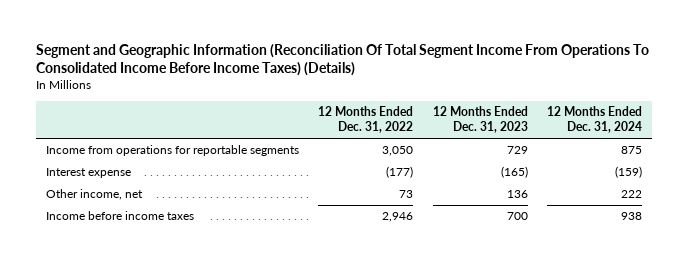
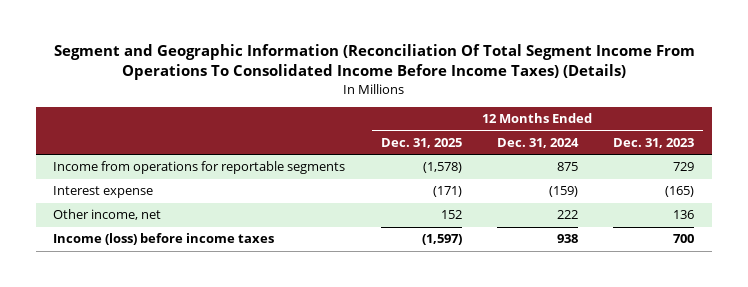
[318,106,414,134] 12 Months Ended Dec. 31, 2022 -> none
none -> [380,138,462,149] Dec. 31, 2025
[45,211,194,221] Income before income taxes -> [53,233,275,246] Income (loss) before income taxes

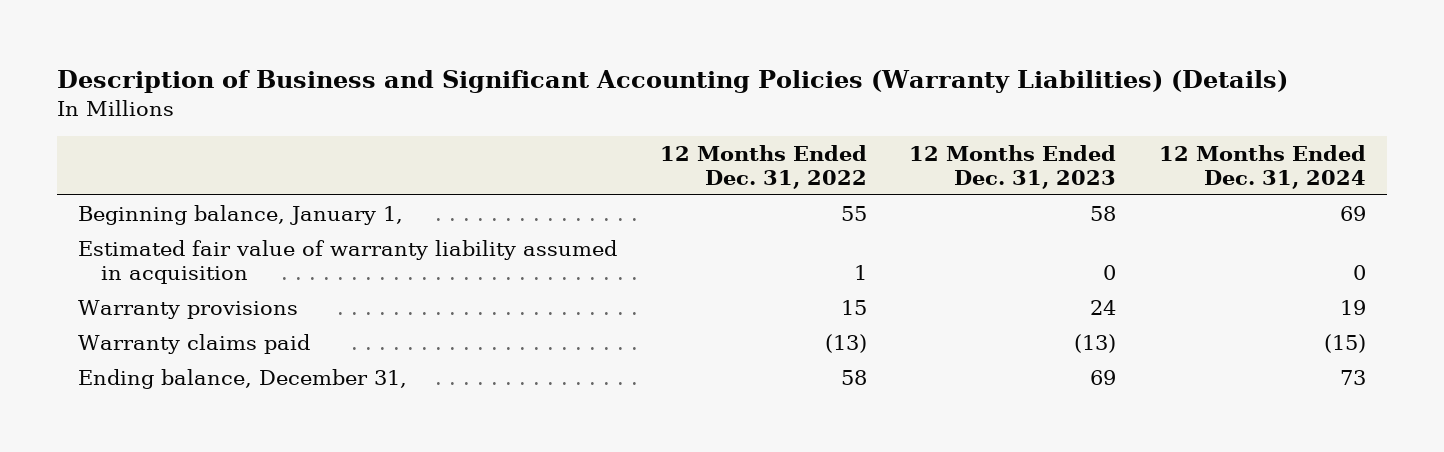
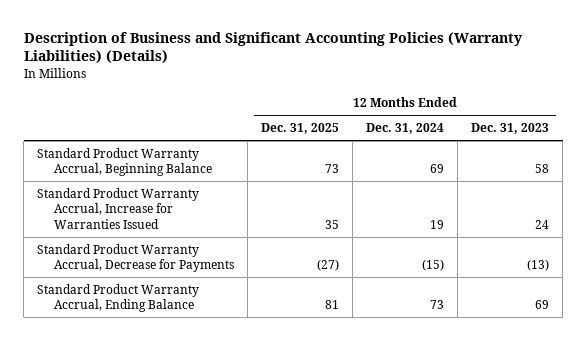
[659,145,867,189] 12 Months Ended Dec. 31, 2022 -> none
none -> [260,122,339,134] Dec. 31, 2025
[78,240,618,284] Estimated fair value of warranty liability assumed in acquisition -> none
[78,205,404,226] Beginning balance, January 1, -> [37,147,212,177] Standard Product Warranty Accrual, Beginning Balance
[78,300,299,320] Warranty provisions -> [37,187,200,229] Standard Product Warranty Accrual, Increase for Warranties Issued
[78,334,311,355] Warranty claims paid -> [37,243,234,273] Standard Product Warranty Accrual, Decrease for Payments
[78,369,408,390] Ending balance, December 31, -> [37,283,200,313] Standard Product Warranty Accrual, Ending Balance

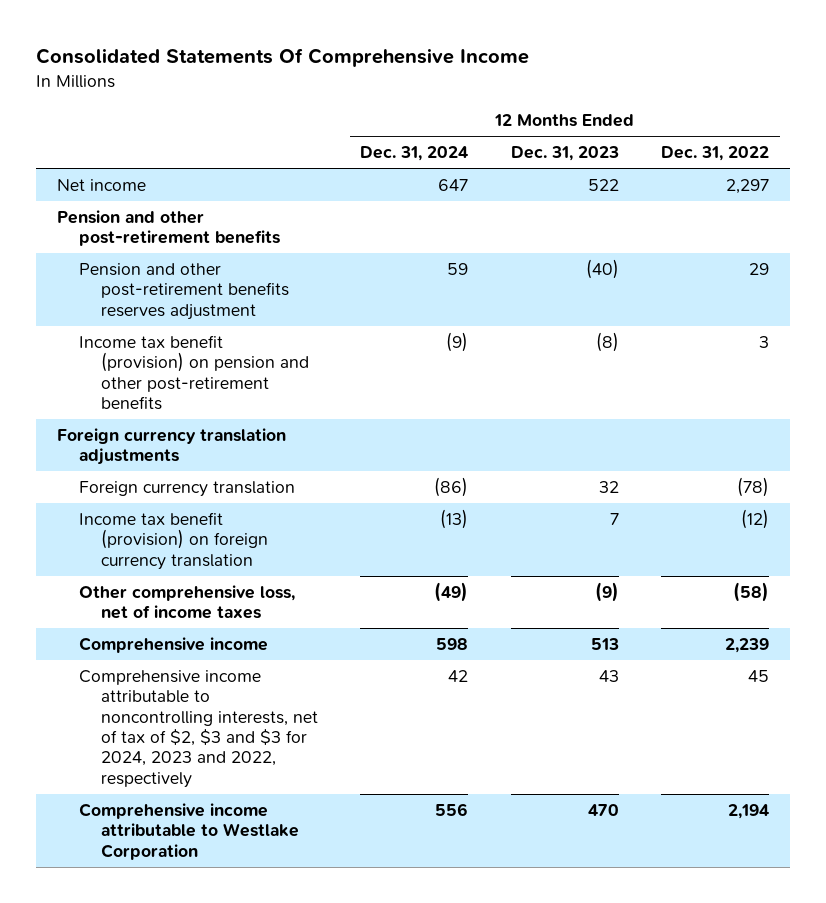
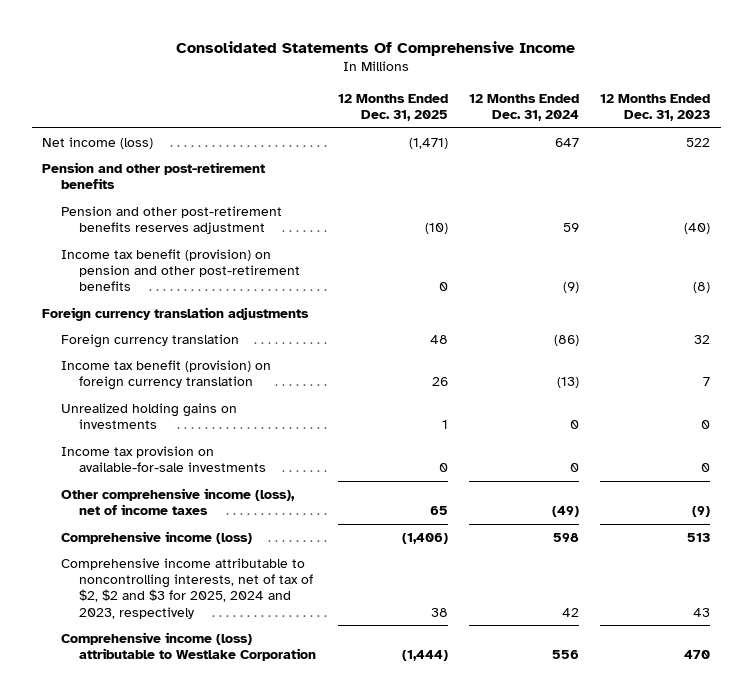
[661,146,770,162] Dec. 31, 2022 -> none
none -> [337,93,448,122] 12 Months Ended Dec. 31, 2025
[57,178,147,191] Net income -> [42,136,154,149] Net income (loss)
none -> [60,402,237,430] Unrealized holding gains on investments
none -> [60,445,267,473] Income tax provision on available-for-sale investments
[79,584,296,620] Other comprehensive loss, net of income taxes -> [60,487,295,516] Other comprehensive income (loss), net of income taxes
[79,636,269,653] Comprehensive income -> [60,530,252,544] Comprehensive income (loss)
[79,669,319,788] Comprehensive income attributable to noncontrolling interests, net of tax of $2, $3 and $3 for 2024, 2023 and 2022, respectively -> [60,557,314,619] Comprehensive income attributable to noncontrolling interests, net of tax of $2, $2 and $3 for 2025, 2024 and 2023, respectively
[79,802,300,860] Comprehensive income attributable to Westlake Corporation -> [60,631,317,662] Comprehensive income (loss) attributable to Westlake Corporation

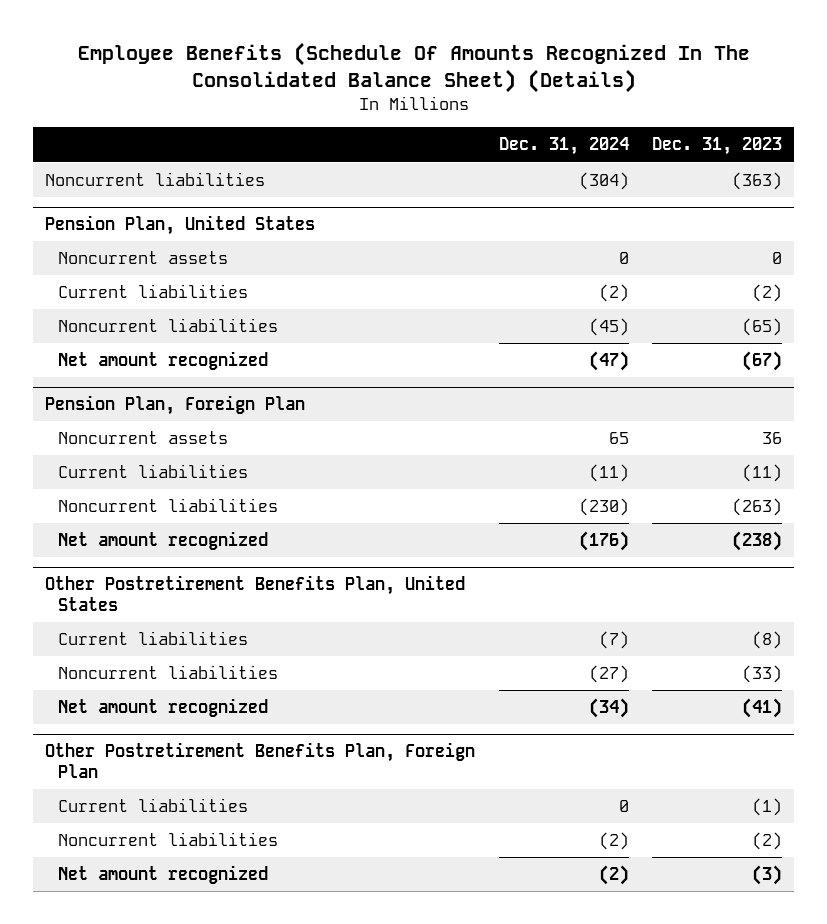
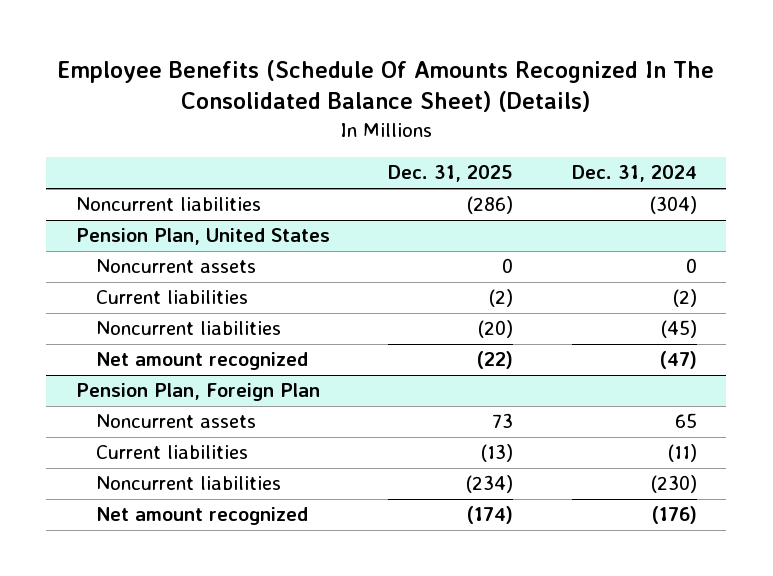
[652,137,783,156] Dec. 31, 2023 -> none
none -> [388,165,514,183] Dec. 31, 2025
[45,575,466,611] Other Postretirement Benefits Plan, United States -> none
[58,631,249,646] Current liabilities -> none
[58,665,279,680] Noncurrent liabilities -> none
[58,698,269,718] Net amount recognized -> none
[45,742,476,778] Other Postretirement Benefits Plan, Foreign Plan -> none
[58,798,249,813] Current liabilities -> none
[58,832,279,847] Noncurrent liabilities -> none
[58,865,269,885] Net amount recognized -> none

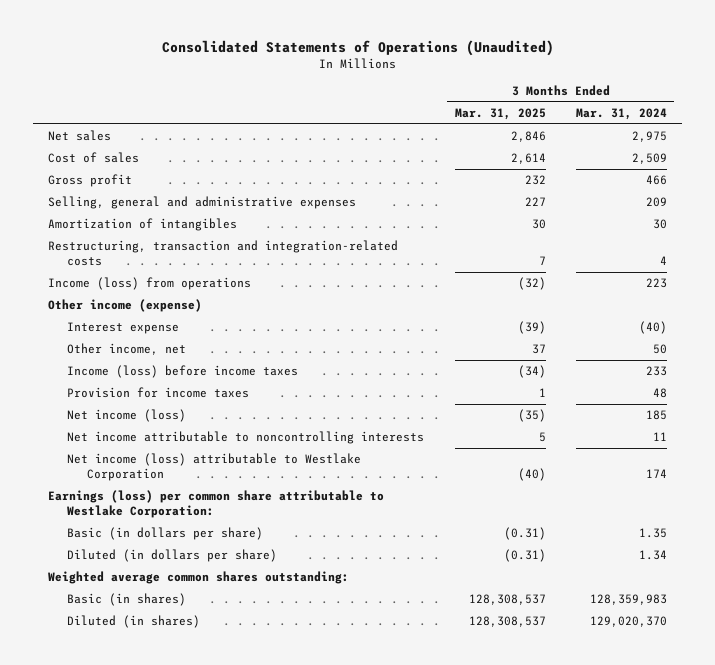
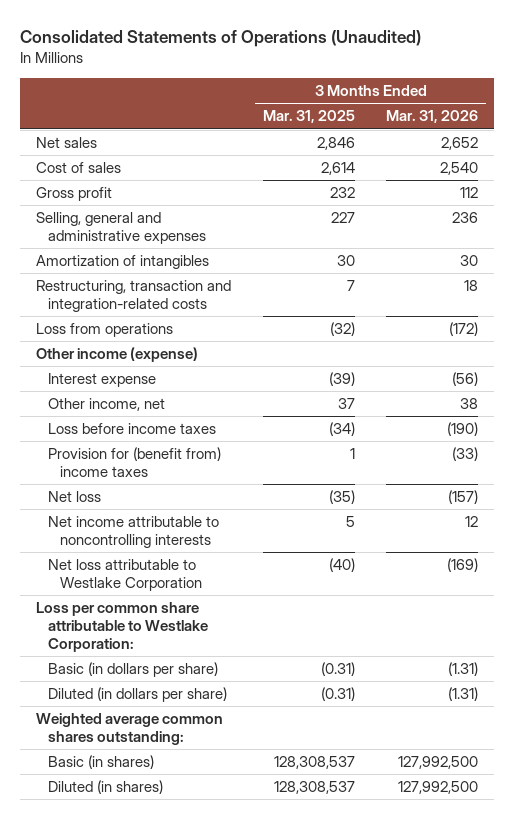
[575,108,667,121] Mar. 31, 2024 -> none
none -> [386,110,479,124] Mar. 31, 2026
[48,277,252,291] Income (loss) from operations -> [36,323,174,338] Loss from operations
[67,365,299,379] Income (loss) before income taxes -> [48,423,217,435] Loss before income taxes
[67,387,250,399] Provision for income taxes -> [48,447,222,478] Provision for (benefit from) income taxes
[67,409,187,423] Net income (loss) -> [48,491,102,503] Net loss
[67,453,362,481] Net income (loss) attributable to Westlake Corporation -> [48,559,203,592] Net loss attributable to Westlake Corporation
[48,490,385,518] Earnings (loss) per common share attributable to Westlake Corporation: -> [36,602,209,653] Loss per common share attributable to Westlake Corporation:

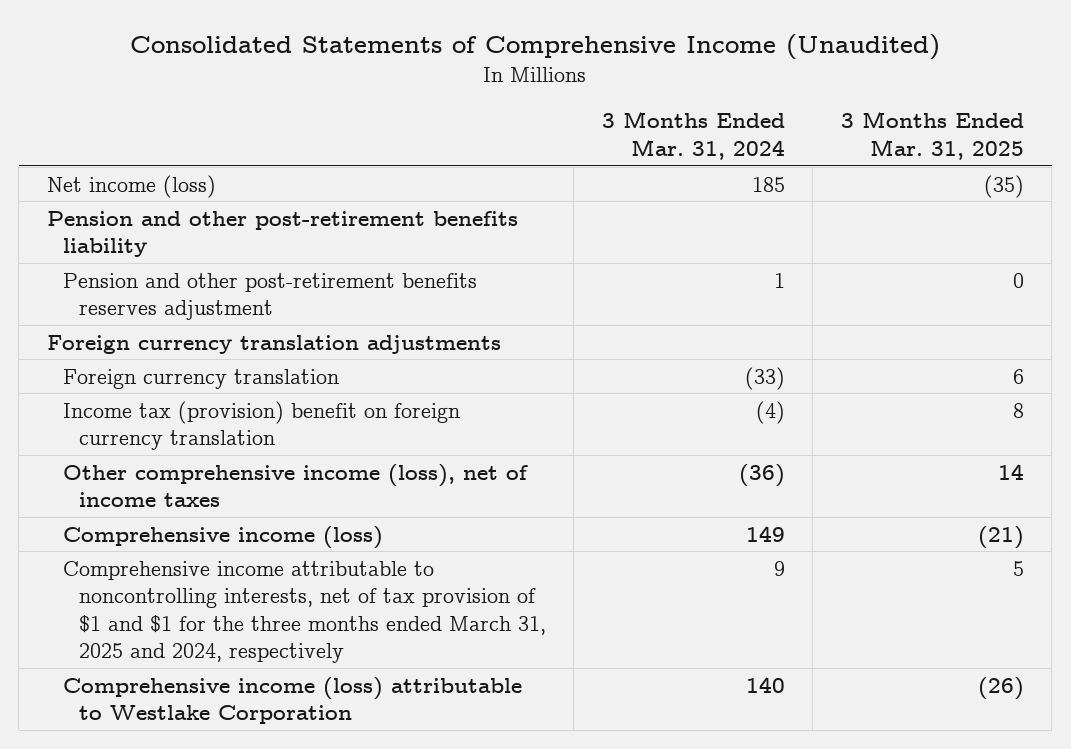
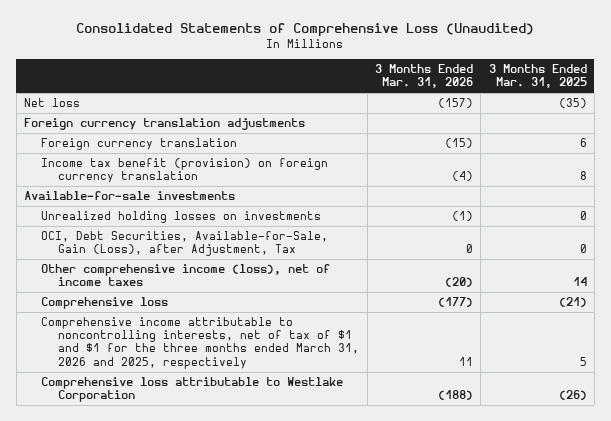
[130,33,941,60] Consolidated Statements of Comprehensive Income (Unaudited) -> [76,23,535,38] Consolidated Statements of Comprehensive Loss (Unaudited)
[601,111,785,160] 3 Months Ended Mar. 31, 2024 -> none
none -> [374,64,473,89] 3 Months Ended Mar. 31, 2026
[47,210,519,258] Pension and other post-retirement benefits liability -> none
[62,272,477,321] Pension and other post-retirement benefits reserves adjustment -> none
[47,174,217,198] Net income (loss) -> [24,98,81,108] Net loss
[62,400,460,451] Income tax (provision) benefit on foreign currency translation -> [41,158,329,184] Income tax benefit (provision) on foreign currency translation
none -> [24,191,236,201] Available-for-sale investments
none -> [41,211,322,224] Unrealized holding losses on investments
none -> [41,231,329,257] OCI, Debt Securities, Available-for-Sale, Gain (Loss), after Adjustment, Tax
[62,525,383,549] Comprehensive income (loss) -> [41,297,169,310] Comprehensive loss
[62,560,546,664] Comprehensive income attributable to noncontrolling interests, net of tax provision of $1 and $1 for the three months ended March 31, 2025 and 2024, respectively -> [41,317,360,369] Comprehensive income attributable to noncontrolling interests, net of tax of $1 and $1 for the three months ended March 31, 2026 and 2025, respectively
[62,676,522,725] Comprehensive income (loss) attributable to Westlake Corporation -> [41,377,344,403] Comprehensive loss attributable to Westlake Corporation

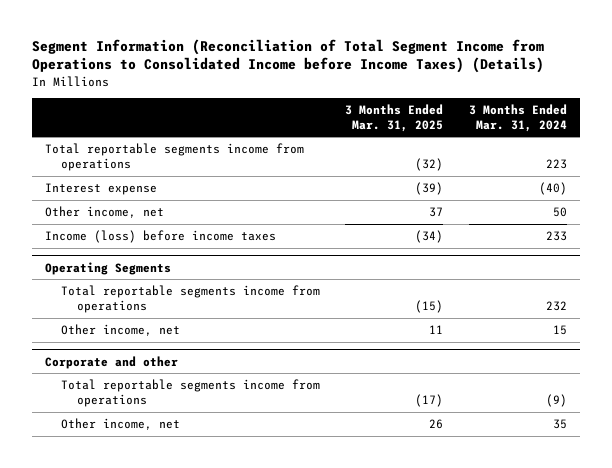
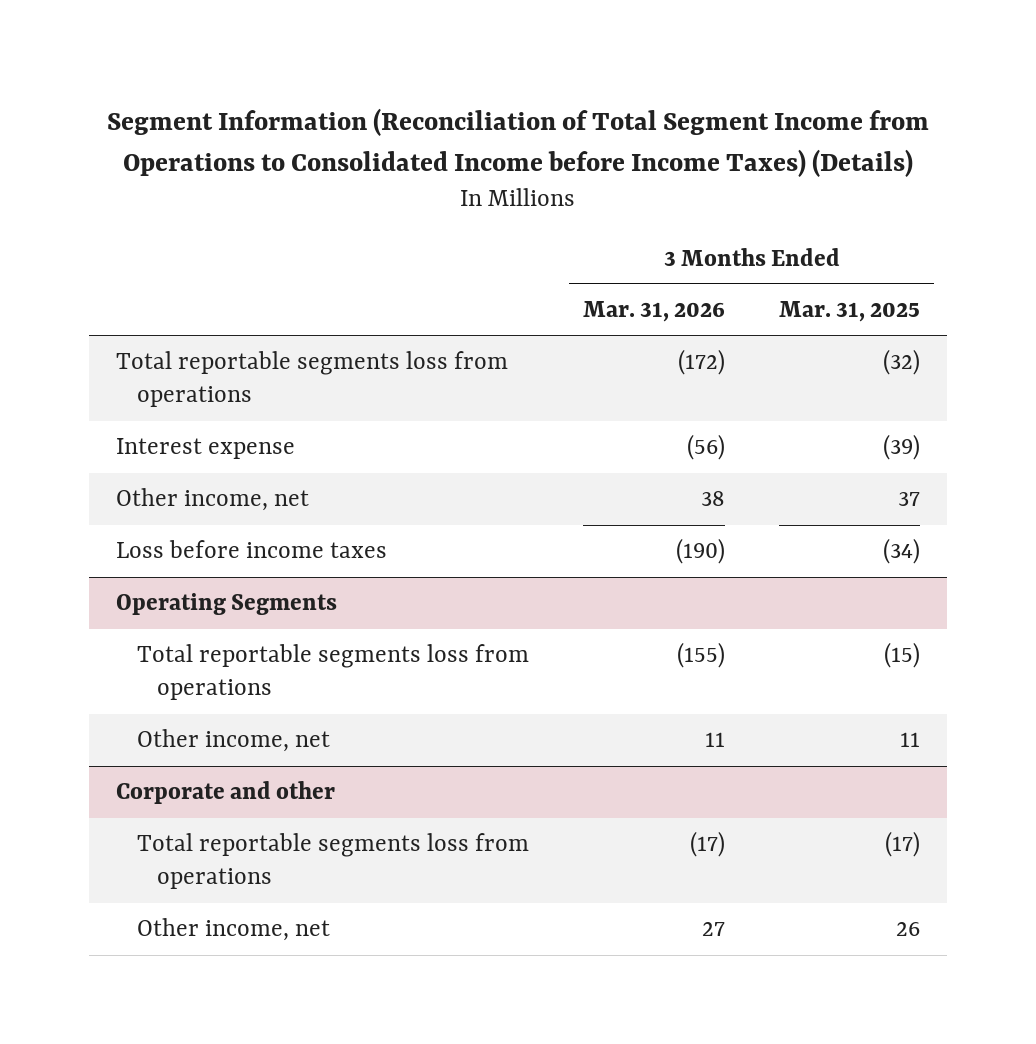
[469,103,568,132] 3 Months Ended Mar. 31, 2024 -> none
none -> [582,301,725,323] Mar. 31, 2026
[44,143,304,171] Total reportable segments income from operations -> [116,351,509,408] Total reportable segments loss from operations
[44,230,276,244] Income (loss) before income taxes -> [116,540,388,559] Loss before income taxes
[60,285,320,313] Total reportable segments income from operations -> [136,644,529,701] Total reportable segments loss from operations
[60,379,320,407] Total reportable segments income from operations -> [136,833,529,890] Total reportable segments loss from operations

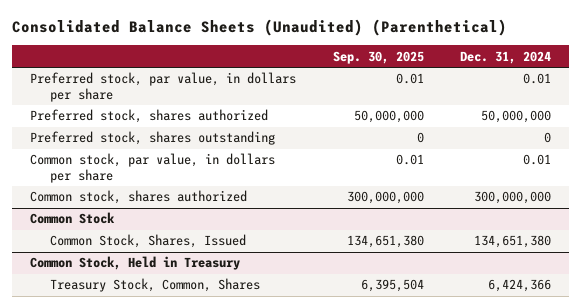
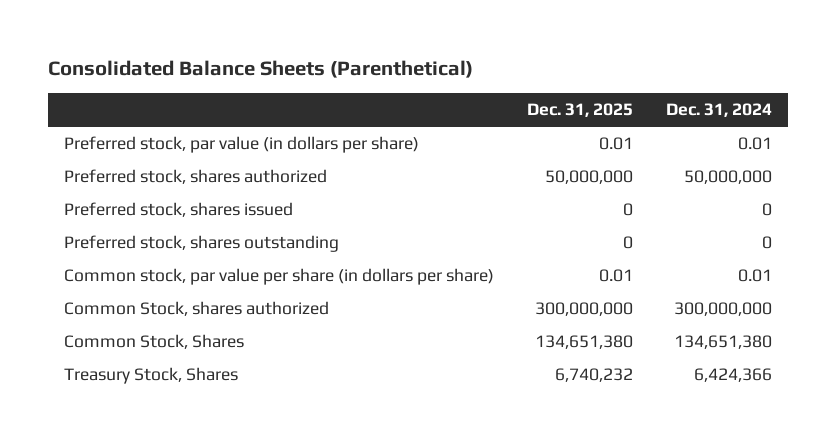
[11,19,507,37] Consolidated Balance Sheets (Unaudited) (Parenthetical) -> [47,60,473,79] Consolidated Balance Sheets (Parenthetical)
[332,50,424,64] Sep. 30, 2025 -> none
none -> [526,103,633,118] Dec. 31, 2025
[30,72,297,102] Preferred stock, par value, in dollars per share -> [64,136,420,154] Preferred stock, par value (in dollars per share)
none -> [64,202,294,218] Preferred stock, shares issued
[30,212,116,225] Common Stock -> none
[30,256,241,271] Common Stock, Held in Treasury -> none
[30,153,276,183] Common stock, par value, in dollars per share -> [64,268,495,286] Common stock, par value per share (in dollars per share)
[30,190,248,205] Common stock, shares authorized -> [64,301,330,317] Common Stock, shares authorized
[49,234,246,249] Common Stock, Shares, Issued -> [64,334,245,350] Common Stock, Shares
[49,278,260,293] Treasury Stock, Common, Shares -> [64,367,239,385] Treasury Stock, Shares

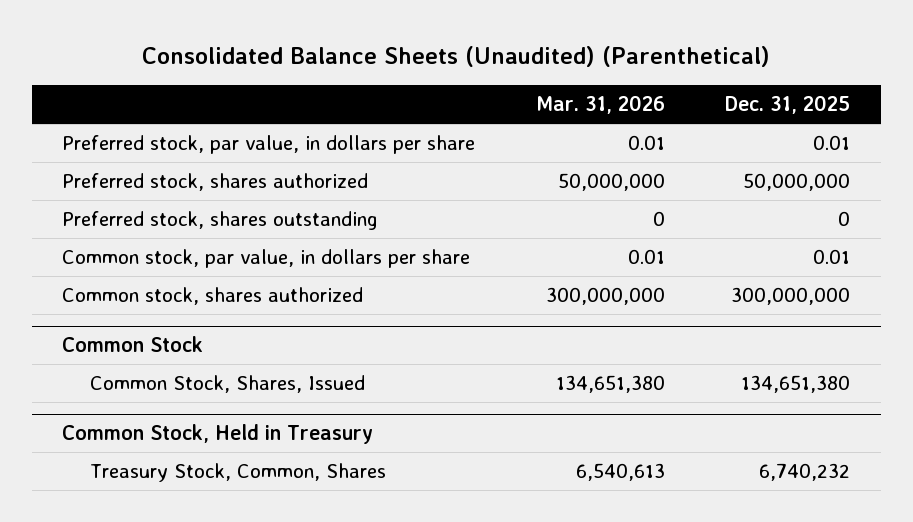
[47,60,473,79] Consolidated Balance Sheets (Parenthetical) -> [142,46,771,68] Consolidated Balance Sheets (Unaudited) (Parenthetical)
[665,103,772,118] Dec. 31, 2024 -> none
none -> [535,95,665,115] Mar. 31, 2026
[64,136,420,154] Preferred stock, par value (in dollars per share) -> [62,135,476,155] Preferred stock, par value, in dollars per share
[64,202,294,218] Preferred stock, shares issued -> none
[64,268,495,286] Common stock, par value per share (in dollars per share) -> [62,249,471,269] Common stock, par value, in dollars per share
[64,301,330,317] Common Stock, shares authorized -> [62,287,364,306] Common stock, shares authorized
none -> [62,336,204,353] Common Stock
[64,334,245,350] Common Stock, Shares -> [90,375,366,394] Common Stock, Shares, Issued
none -> [62,424,374,445] Common Stock, Held in Treasury
[64,367,239,385] Treasury Stock, Shares -> [90,463,387,483] Treasury Stock, Common, Shares

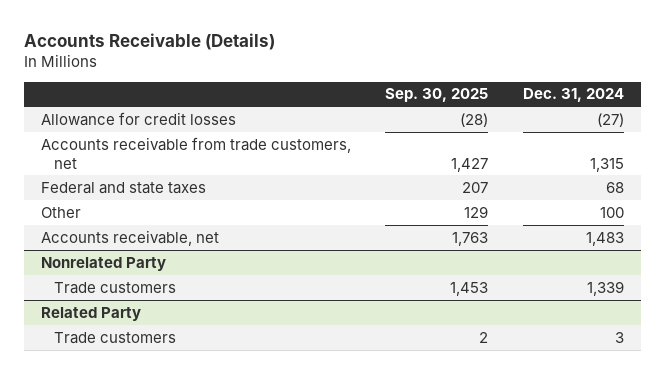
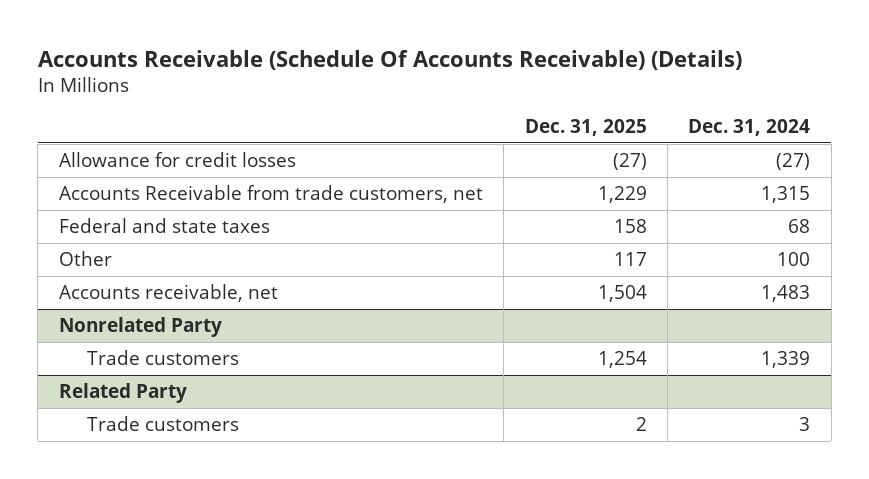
[23,32,275,50] Accounts Receivable (Details) -> [37,49,742,70] Accounts Receivable (Schedule Of Accounts Receivable) (Details)
[385,88,489,103] Sep. 30, 2025 -> none
none -> [524,119,647,137] Dec. 31, 2025
[40,136,351,169] Accounts receivable from trade customers, net -> [58,184,483,203] Accounts Receivable from trade customers, net

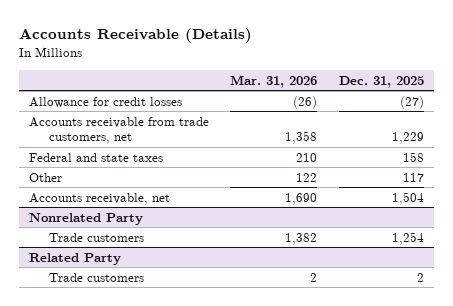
[37,49,742,70] Accounts Receivable (Schedule Of Accounts Receivable) (Details) -> [18,28,252,44] Accounts Receivable (Details)
[688,119,811,137] Dec. 31, 2024 -> none
none -> [230,74,318,88] Mar. 31, 2026
[58,184,483,203] Accounts Receivable from trade customers, net -> [29,116,210,145] Accounts receivable from trade customers, net

